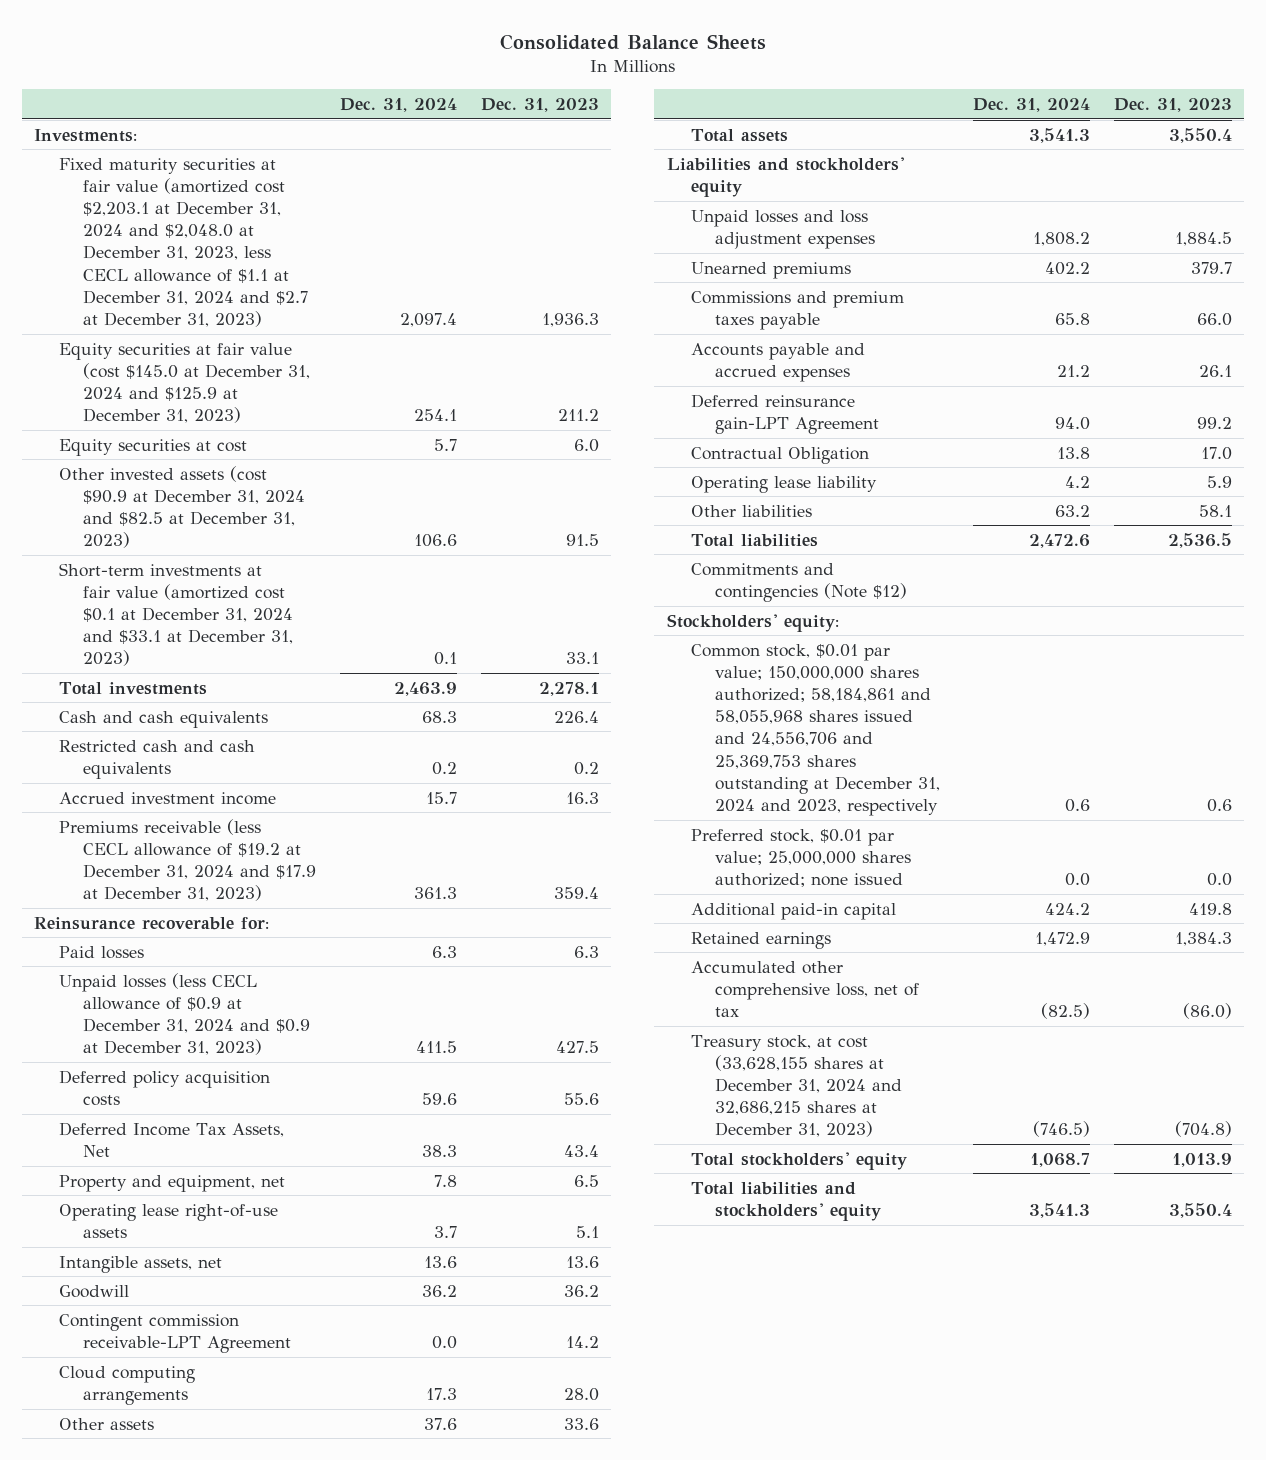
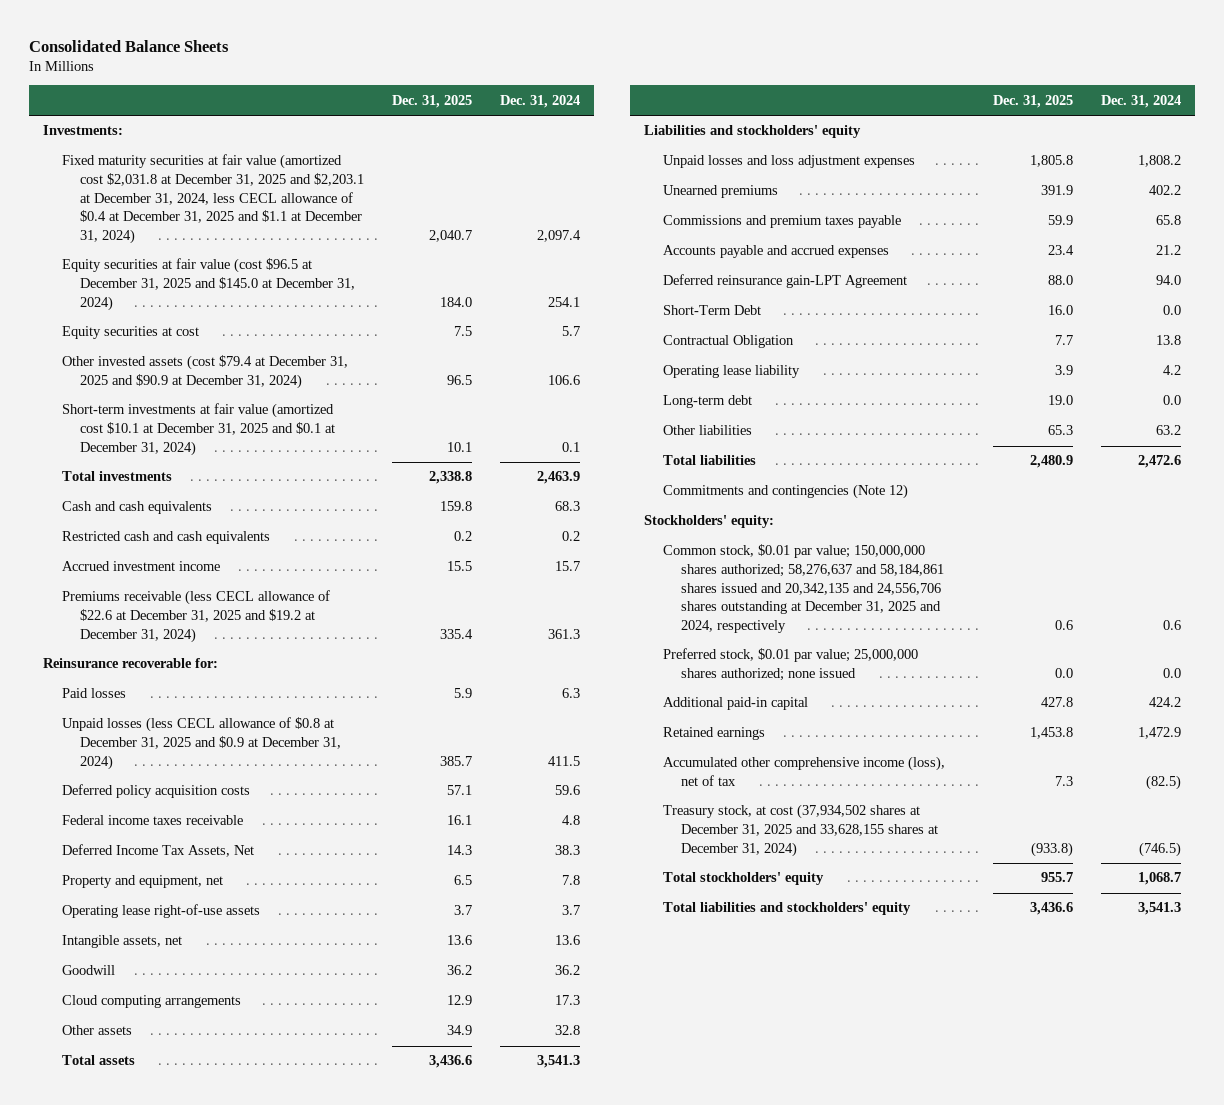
[481,98,600,113] Dec. 31, 2023 -> none
none -> [392,94,473,108] Dec. 31, 2025
[58,157,308,327] Fixed maturity securities at fair value (amortized cost $2,203.1 at December 31, 2024 and $2,048.0 at December 31, 2023, less CECL allowance of $1.1 at December 31, 2024 and $2.7 at December 31, 2023) -> [61,154,365,244] Fixed maturity securities at fair value (amortized cost $2,031.8 at December 31, 2025 and $2,203.1 at December 31, 2024, less CECL allowance of $0.4 at December 31, 2025 and $1.1 at December 31, 2024)
[58,342,310,424] Equity securities at fair value (cost $145.0 at December 31, 2024 and $125.9 at December 31, 2023) -> [61,258,356,311] Equity securities at fair value (cost $96.5 at December 31, 2025 and $145.0 at December 31, 2024)
[58,465,305,549] Other invested assets (cost $90.9 at December 31, 2024 and $82.5 at December 31, 2023) -> [61,355,348,390] Other invested assets (cost $79.4 at December 31, 2025 and $90.9 at December 31, 2024)
[58,562,293,667] Short-term investments at fair value (amortized cost $0.1 at December 31, 2024 and $33.1 at December 31, 2023) -> [61,403,336,456] Short-term investments at fair value (amortized cost $10.1 at December 31, 2025 and $0.1 at December 31, 2024)
[58,818,316,902] Premiums receivable (less CECL allowance of $19.2 at December 31, 2024 and $17.9 at December 31, 2023) -> [61,590,330,643] Premiums receivable (less CECL allowance of $22.6 at December 31, 2025 and $19.2 at December 31, 2024)
[58,972,310,1056] Unpaid losses (less CECL allowance of $0.9 at December 31, 2024 and $0.9 at December 31, 2023) -> [61,717,342,770] Unpaid losses (less CECL allowance of $0.8 at December 31, 2025 and $0.9 at December 31, 2024)
none -> [61,815,243,826] Federal income taxes receivable
[58,1313,291,1353] Contingent commission receivable-LPT Agreement -> none
[424,1417,458,1430] 37.6 -> [555,1025,581,1036] 32.8
none -> [662,305,761,316] Short-Term Debt
none -> [662,395,752,409] Long-term debt
[691,562,908,602] Commitments and contingencies (Note $12) -> [662,484,908,500] Commitments and contingencies (Note 12)
[691,643,941,816] Common stock, $0.01 par value; 150,000,000 shares authorized; 58,184,861 and 58,055,968 shares issued and 24,556,706 and 25,369,753 shares outstanding at December 31, 2024 and 2023, respectively -> [662,544,945,633] Common stock, $0.01 par value; 150,000,000 shares authorized; 58,276,637 and 58,184,861 shares issued and 20,342,135 and 24,556,706 shares outstanding at December 31, 2025 and 2024, respectively
[691,960,920,1018] Accumulated other comprehensive loss, net of tax -> [662,756,945,787] Accumulated other comprehensive income (loss), net of tax
[691,1034,903,1138] Treasury stock, at cost (33,628,155 shares at December 31, 2024 and 32,686,215 shares at December 31, 2023) -> [662,804,939,857] Treasury stock, at cost (37,934,502 shares at December 31, 2025 and 33,628,155 shares at December 31, 2024)

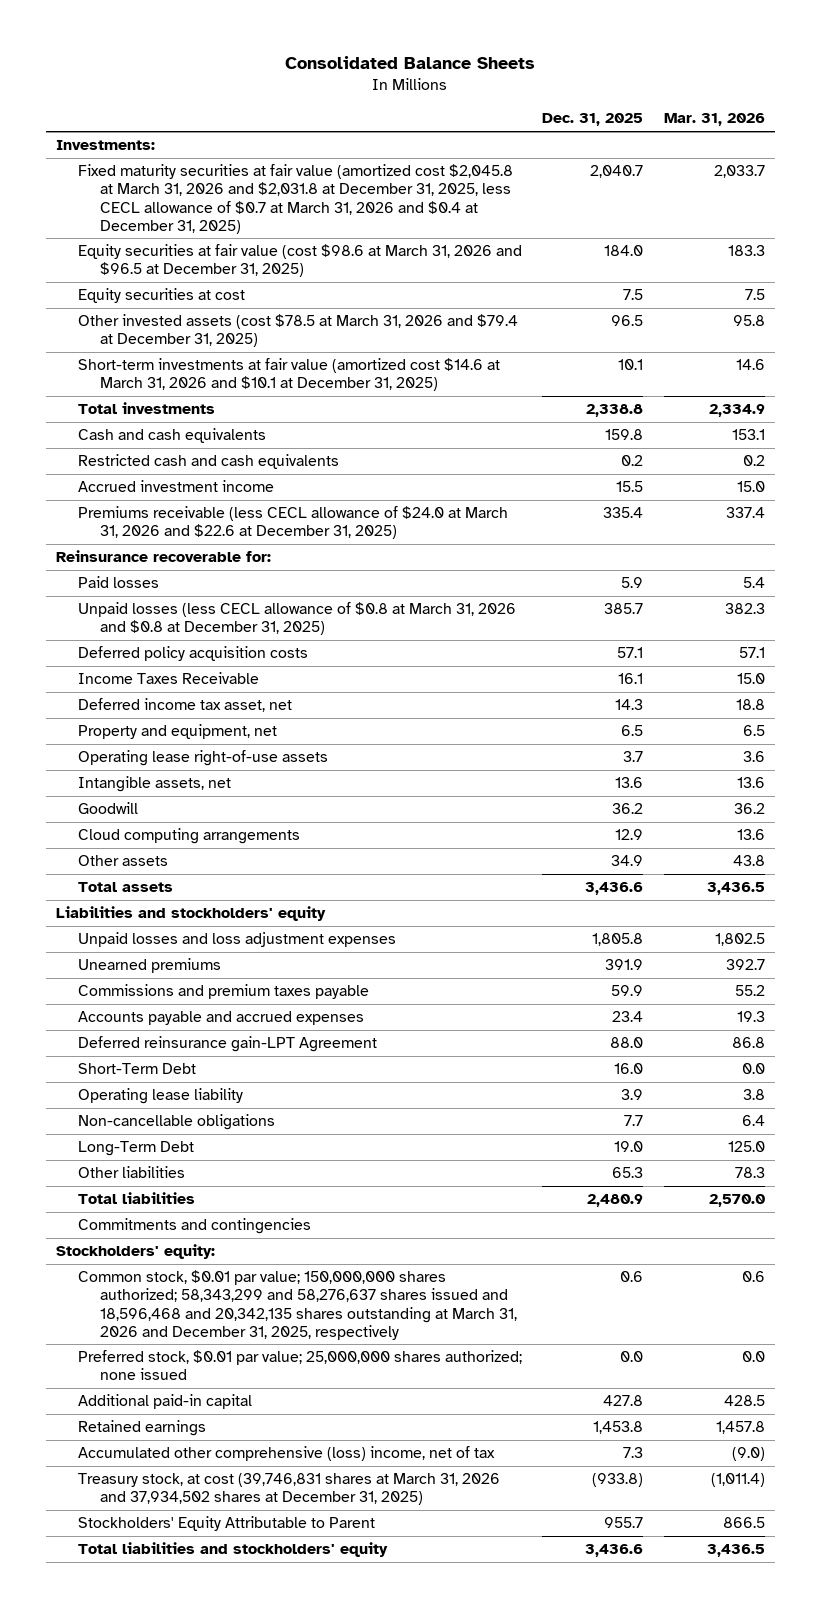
[500,94,581,108] Dec. 31, 2024 -> none
none -> [663,113,765,127] Mar. 31, 2026
[61,154,365,244] Fixed maturity securities at fair value (amortized cost $2,031.8 at December 31, 2025 and $2,203.1 at December 31, 2024, less CECL allowance of $0.4 at December 31, 2025 and $1.1 at December 31, 2024) -> [77,164,513,234] Fixed maturity securities at fair value (amortized cost $2,045.8 at March 31, 2026 and $2,031.8 at December 31, 2025, less CECL allowance of $0.7 at March 31, 2026 and $0.4 at December 31, 2025)
[61,258,356,311] Equity securities at fair value (cost $96.5 at December 31, 2025 and $145.0 at December 31, 2024) -> [77,244,522,278] Equity securities at fair value (cost $98.6 at March 31, 2026 and $96.5 at December 31, 2025)
[61,355,348,390] Other invested assets (cost $79.4 at December 31, 2025 and $90.9 at December 31, 2024) -> [77,314,518,348] Other invested assets (cost $78.5 at March 31, 2026 and $79.4 at December 31, 2025)
[61,403,336,456] Short-term investments at fair value (amortized cost $10.1 at December 31, 2025 and $0.1 at December 31, 2024) -> [77,358,500,392] Short-term investments at fair value (amortized cost $14.6 at March 31, 2026 and $10.1 at December 31, 2025)
[61,590,330,643] Premiums receivable (less CECL allowance of $22.6 at December 31, 2025 and $19.2 at December 31, 2024) -> [77,506,508,540] Premiums receivable (less CECL allowance of $24.0 at March 31, 2026 and $22.6 at December 31, 2025)
[61,717,342,770] Unpaid losses (less CECL allowance of $0.8 at December 31, 2025 and $0.9 at December 31, 2024) -> [77,602,516,636] Unpaid losses (less CECL allowance of $0.8 at March 31, 2026 and $0.8 at December 31, 2025)
[61,815,243,826] Federal income taxes receivable -> [77,672,259,685] Income Taxes Receivable
[61,844,254,858] Deferred Income Tax Assets, Net -> [77,698,292,713] Deferred income tax asset, net
[662,335,794,349] Contractual Obligation -> none
none -> [77,1114,275,1131] Non-cancellable obligations
[662,395,752,409] Long-term debt -> [77,1141,194,1157] Long-Term Debt
[662,484,908,500] Commitments and contingencies (Note 12) -> [77,1218,311,1235] Commitments and contingencies
[662,544,945,633] Common stock, $0.01 par value; 150,000,000 shares authorized; 58,276,637 and 58,184,861 shares issued and 20,342,135 and 24,556,706 shares outstanding at December 31, 2025 and 2024, respectively -> [77,1270,518,1340] Common stock, $0.01 par value; 150,000,000 shares authorized; 58,343,299 and 58,276,637 shares issued and 18,596,468 and 20,342,135 shares outstanding at March 31, 2026 and December 31, 2025, respectively
[662,756,945,787] Accumulated other comprehensive income (loss), net of tax -> [77,1446,495,1462] Accumulated other comprehensive (loss) income, net of tax
[662,804,939,857] Treasury stock, at cost (37,934,502 shares at December 31, 2025 and 33,628,155 shares at December 31, 2024) -> [77,1473,500,1506] Treasury stock, at cost (39,746,831 shares at March 31, 2026 and 37,934,502 shares at December 31, 2025)
[662,872,824,886] Total stockholders' equity -> [77,1516,375,1532] Stockholders' Equity Attributable to Parent

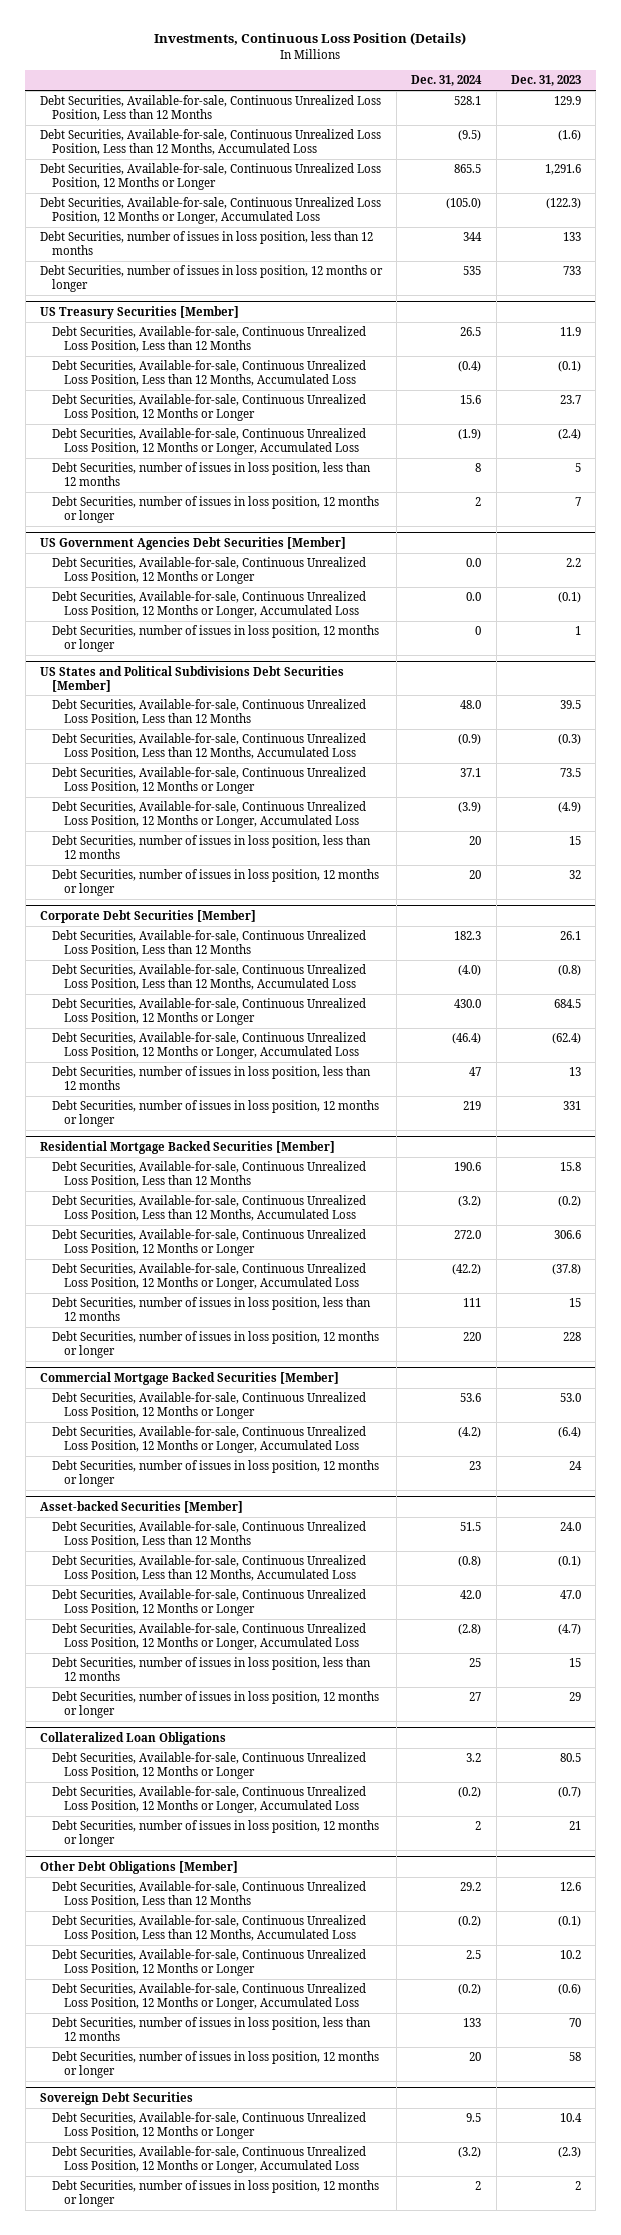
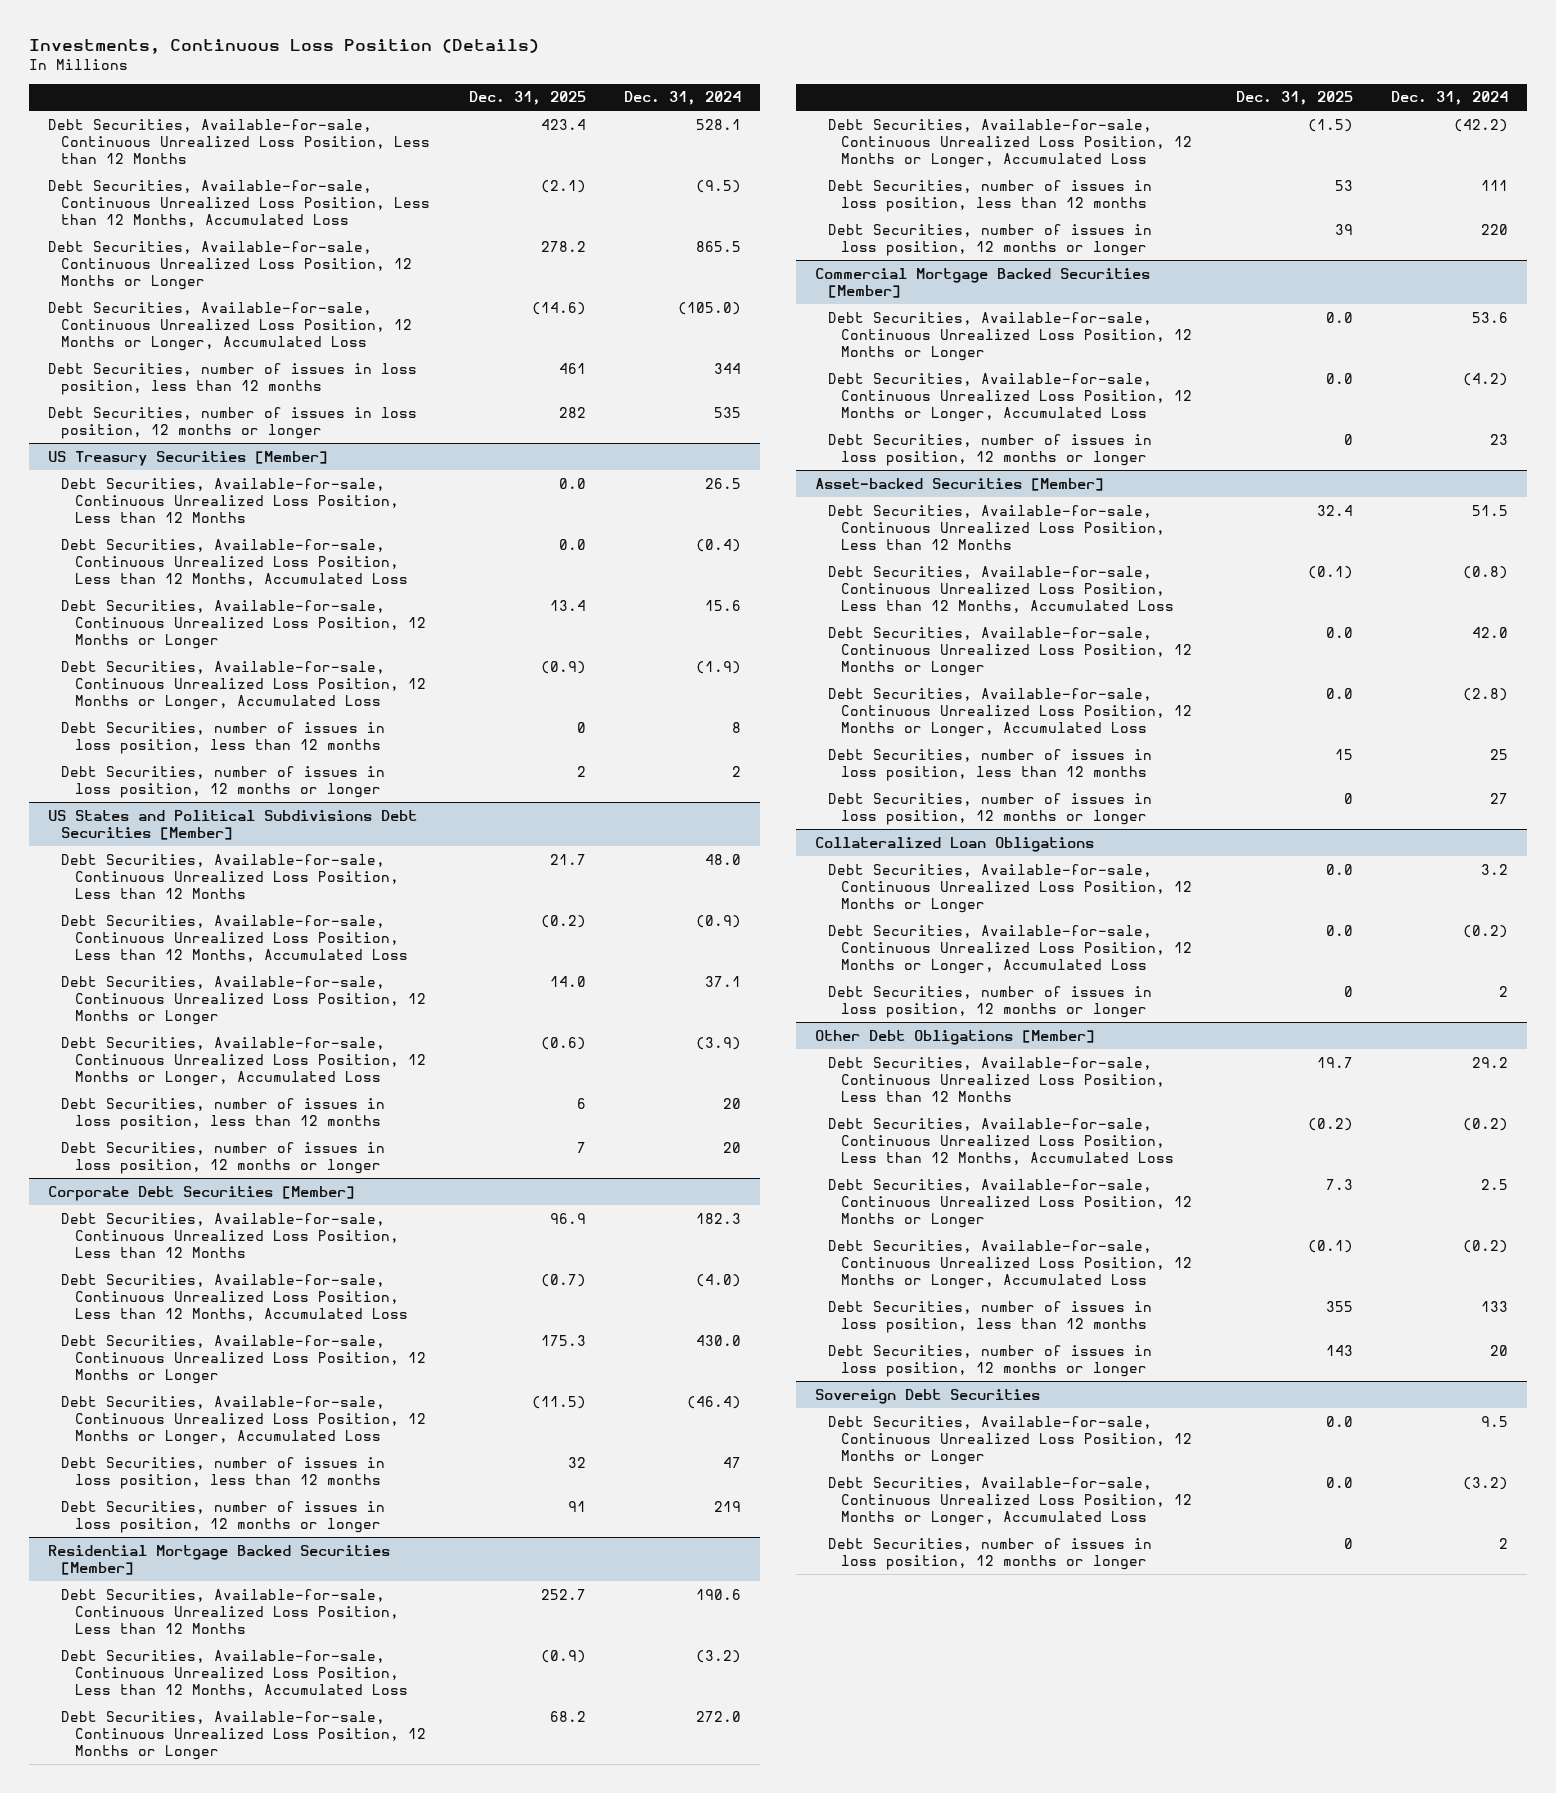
[510,75,581,87] Dec. 31, 2023 -> none
none -> [468,91,586,106] Dec. 31, 2025
[40,537,347,551] US Government Agencies Debt Securities [Member] -> none
[52,557,367,584] Debt Securities, Available-for-sale, Continuous Unrealized Loss Position, 12 Months or Longer -> none
[52,591,367,618] Debt Securities, Available-for-sale, Continuous Unrealized Loss Position, 12 Months or Longer, Accumulated Loss -> none
[52,625,380,652] Debt Securities, number of issues in loss position, 12 months or longer -> none

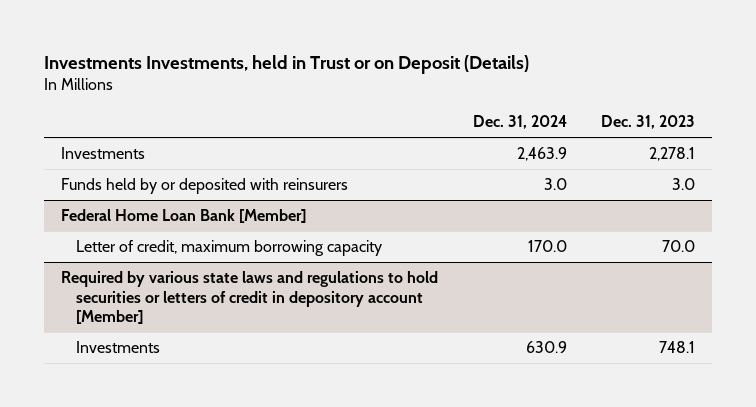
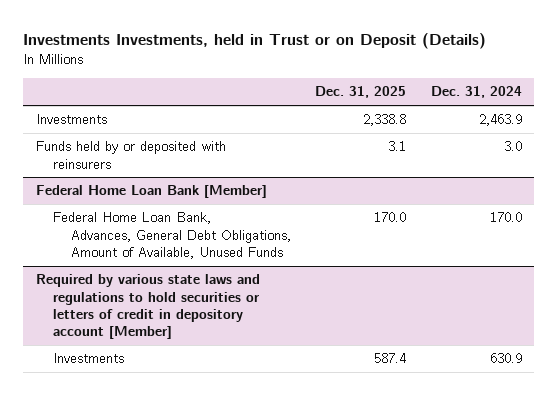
[601,115,696,130] Dec. 31, 2023 -> none
none -> [315,86,407,99] Dec. 31, 2025
[75,240,382,257] Letter of credit, maximum borrowing capacity -> none
none -> [53,212,291,259] Federal Home Loan Bank, Advances, General Debt Obligations, Amount of Available, Unused Funds

